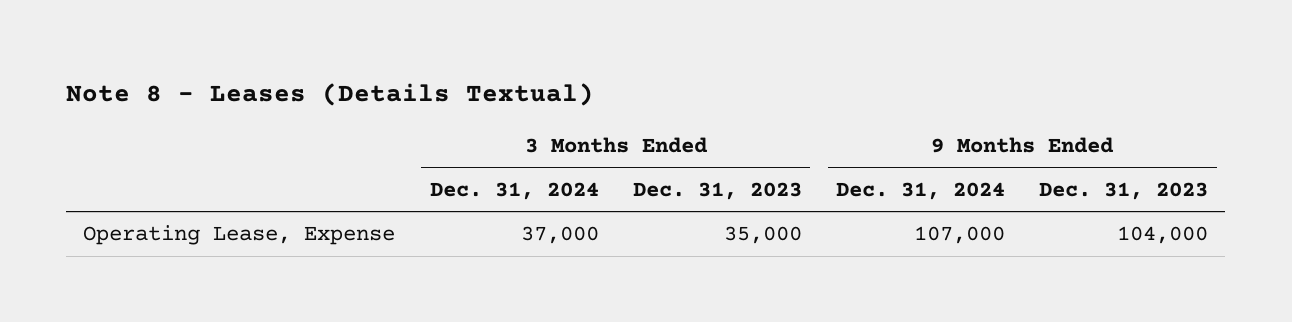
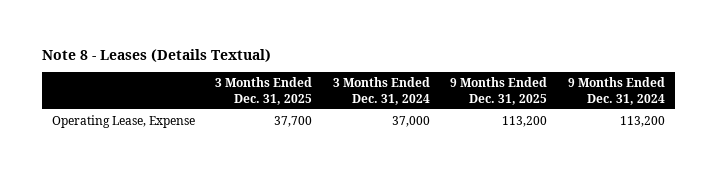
[632,182,802,201] Dec. 31, 2023 -> none
[1039,182,1209,201] Dec. 31, 2023 -> none
none -> [215,77,313,105] 3 Months Ended Dec. 31, 2025
none -> [450,77,548,105] 9 Months Ended Dec. 31, 2025
[914,226,1006,245] 107,000 -> [619,115,665,127] 113,200

